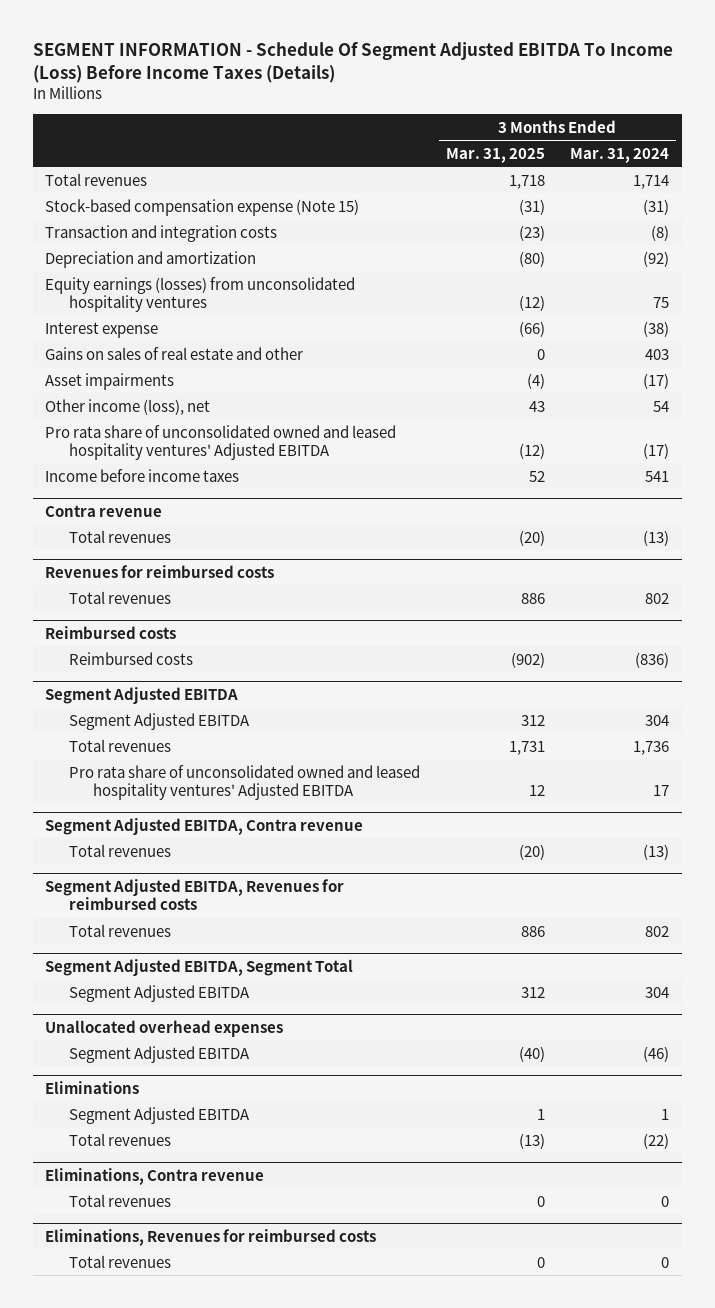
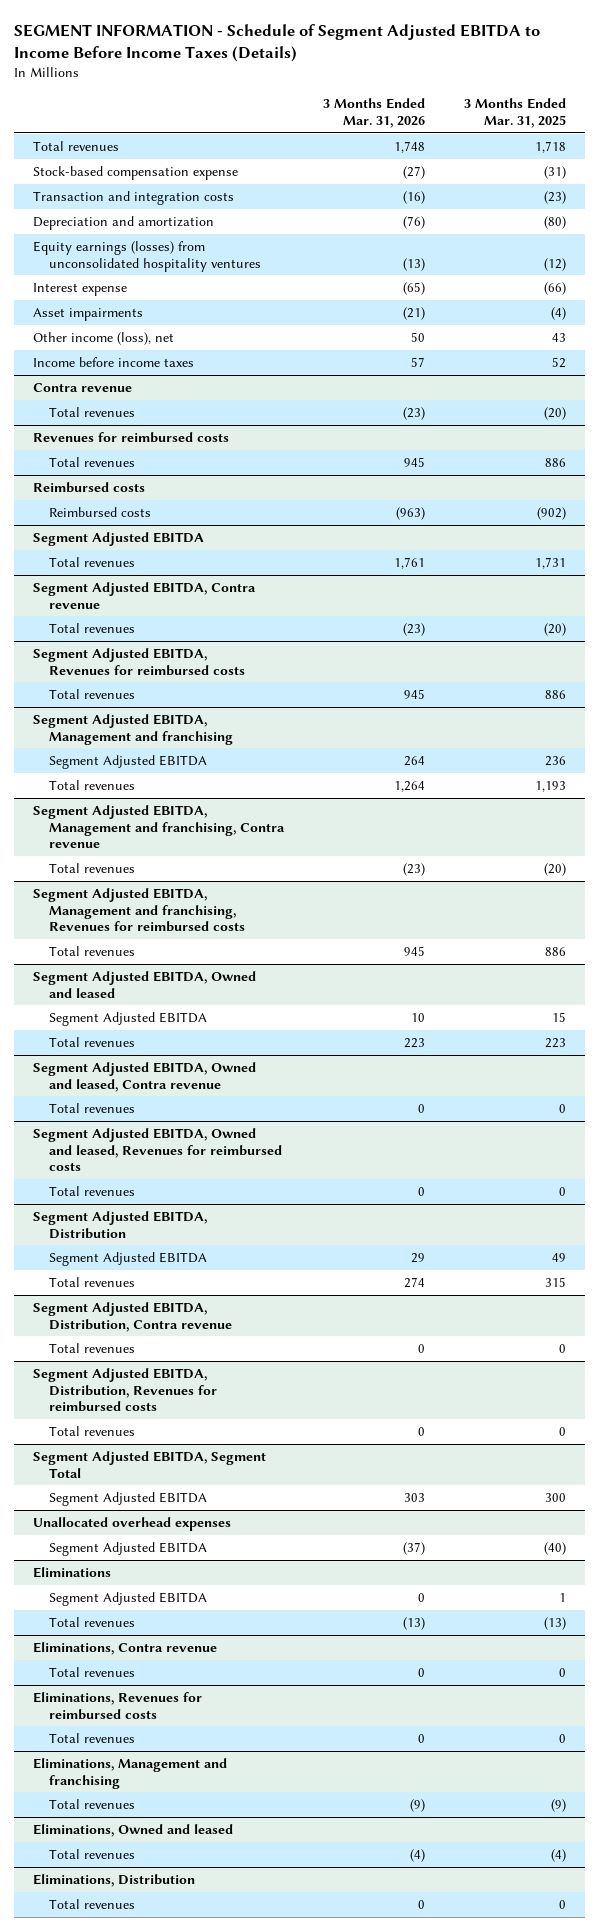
[32,41,673,84] SEGMENT INFORMATION - Schedule Of Segment Adjusted EBITDA To Income (Loss) Before Income Taxes (Details) -> [13,23,540,62] SEGMENT INFORMATION - Schedule of Segment Adjusted EBITDA to Income Before Income Taxes (Details)
[570,147,670,163] Mar. 31, 2024 -> none
none -> [322,98,425,128] 3 Months Ended Mar. 31, 2026
[45,198,360,216] Stock-based compensation expense (Note 15) -> [33,165,239,180] Stock-based compensation expense
[45,346,304,360] Gains on sales of real estate and other -> none
[45,424,397,460] Pro rata share of unconsolidated owned and leased hospitality ventures' Adjusted EBITDA -> none
[68,712,250,730] Segment Adjusted EBITDA -> none
[68,764,420,800] Pro rata share of unconsolidated owned and leased hospitality ventures' Adjusted EBITDA -> none
none -> [33,713,233,745] Segment Adjusted EBITDA, Management and franchising
none -> [48,754,207,769] Segment Adjusted EBITDA
none -> [48,779,135,790] Total revenues
none -> [33,804,285,849] Segment Adjusted EBITDA, Management and franchising, Contra revenue
none -> [48,862,135,873] Total revenues
none -> [33,887,245,933] Segment Adjusted EBITDA, Management and franchising, Revenues for reimbursed costs
none -> [48,945,135,956] Total revenues
none -> [33,970,257,998] Segment Adjusted EBITDA, Owned and leased
none -> [48,1011,207,1026] Segment Adjusted EBITDA
none -> [48,1036,135,1047] Total revenues
none -> [33,1061,257,1092] Segment Adjusted EBITDA, Owned and leased, Contra revenue
none -> [48,1102,135,1113] Total revenues
none -> [33,1127,282,1172] Segment Adjusted EBITDA, Owned and leased, Revenues for reimbursed costs
none -> [48,1185,135,1196] Total revenues
none -> [33,1210,208,1239] Segment Adjusted EBITDA, Distribution
none -> [48,1251,207,1266] Segment Adjusted EBITDA
none -> [48,1276,135,1287] Total revenues
none -> [33,1301,232,1332] Segment Adjusted EBITDA, Distribution, Contra revenue
none -> [48,1342,135,1353] Total revenues
none -> [33,1367,217,1413] Segment Adjusted EBITDA, Distribution, Revenues for reimbursed costs
none -> [48,1425,135,1436] Total revenues
[520,986,545,998] 312 -> [544,1492,566,1502] 300
none -> [33,1757,228,1789] Eliminations, Management and franchising
none -> [48,1798,135,1809] Total revenues
none -> [33,1823,234,1837] Eliminations, Owned and leased
none -> [48,1848,135,1859] Total revenues
none -> [33,1873,196,1887] Eliminations, Distribution
none -> [48,1898,135,1909] Total revenues

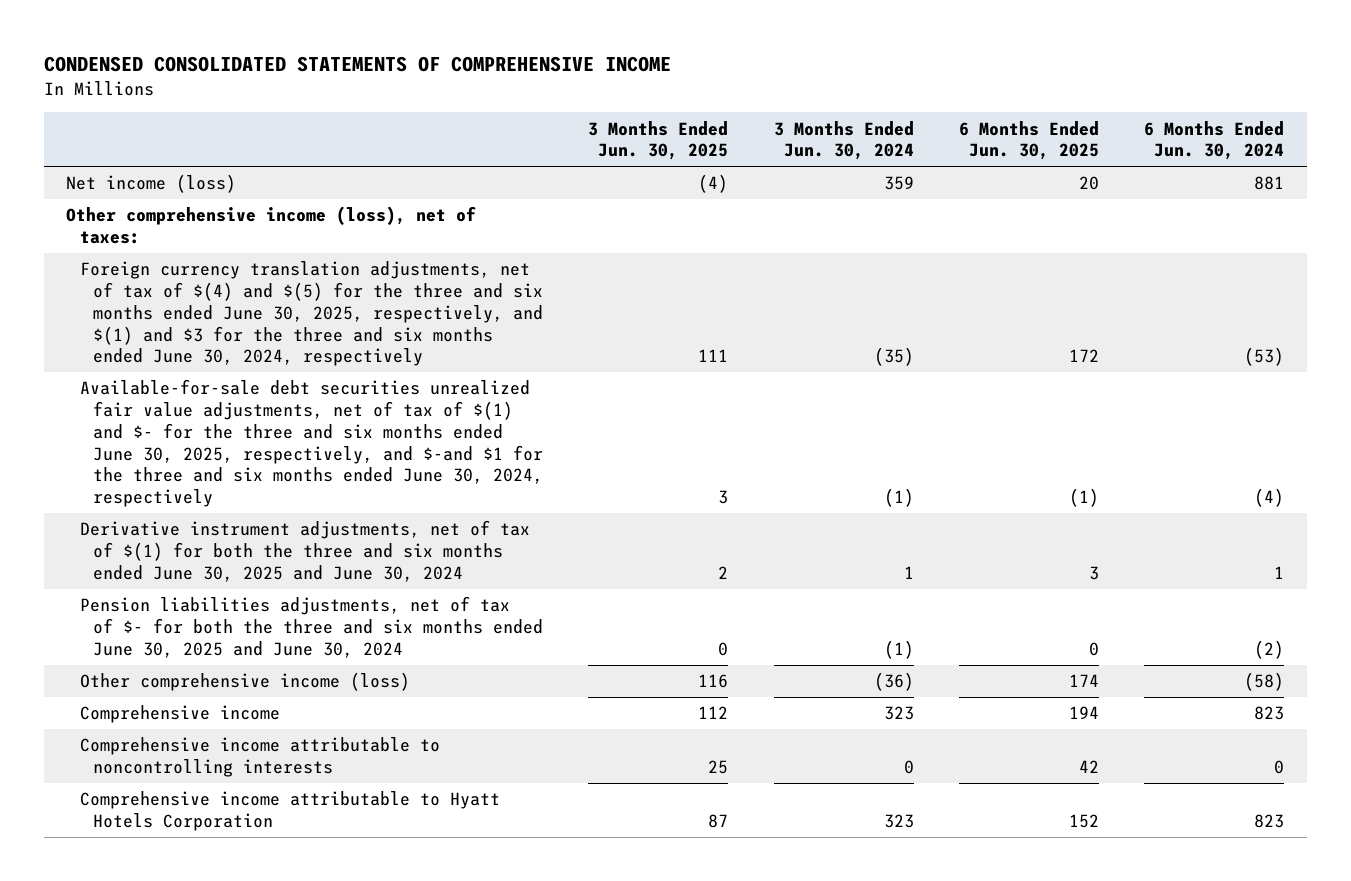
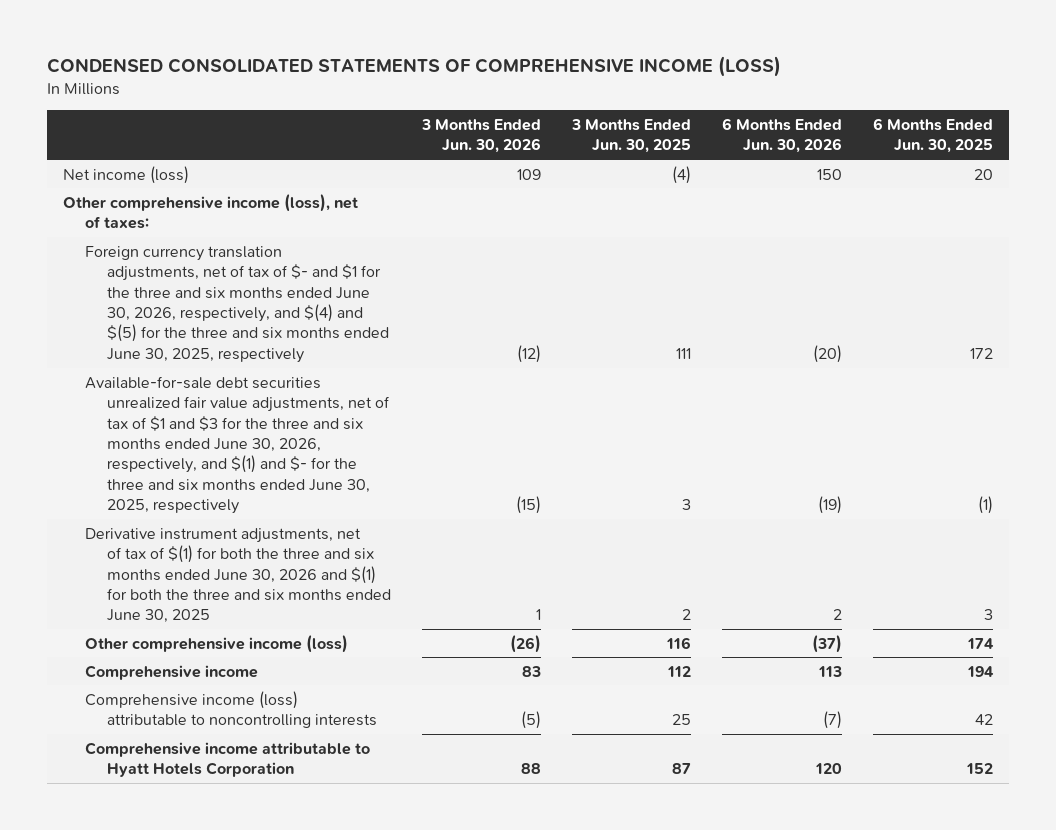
[43,56,671,73] CONDENSED CONSOLIDATED STATEMENTS OF COMPREHENSIVE INCOME -> [47,56,782,78] CONDENSED CONSOLIDATED STATEMENTS OF COMPREHENSIVE INCOME (LOSS)
[773,120,914,161] 3 Months Ended Jun. 30, 2024 -> none
[1144,120,1285,161] 6 Months Ended Jun. 30, 2024 -> none
none -> [421,118,542,154] 3 Months Ended Jun. 30, 2026
none -> [722,117,843,154] 6 Months Ended Jun. 30, 2026
[79,596,544,658] Pension liabilities adjustments, net of tax of $- for both the three and six months ended June 30, 2025 and June 30, 2024 -> none
[79,261,544,367] Foreign currency translation adjustments, net of tax of $(4) and $(5) for the three and six months ended June 30, 2025, respectively, and $(1) and $3 for the three and six months ended June 30, 2024, respectively -> [85,245,390,363] Foreign currency translation adjustments, net of tax of $- and $1 for the three and six months ended June 30, 2026, respectively, and $(4) and $(5) for the three and six months ended June 30, 2025, respectively
[79,379,544,508] Available-for-sale debt securities unrealized fair value adjustments, net of tax of $(1) and $- for the three and six months ended June 30, 2025, respectively, and $-and $1 for the three and six months ended June 30, 2024, respectively -> [85,375,391,515] Available-for-sale debt securities unrealized fair value adjustments, net of tax of $1 and $3 for the three and six months ended June 30, 2026, respectively, and $(1) and $- for the three and six months ended June 30, 2025, respectively
[79,520,530,582] Derivative instrument adjustments, net of tax of $(1) for both the three and six months ended June 30, 2025 and June 30, 2024 -> [85,527,392,624] Derivative instrument adjustments, net of tax of $(1) for both the three and six months ended June 30, 2026 and $(1) for both the three and six months ended June 30, 2025
[79,737,440,778] Comprehensive income attributable to noncontrolling interests -> [85,690,378,729] Comprehensive income (loss) attributable to noncontrolling interests

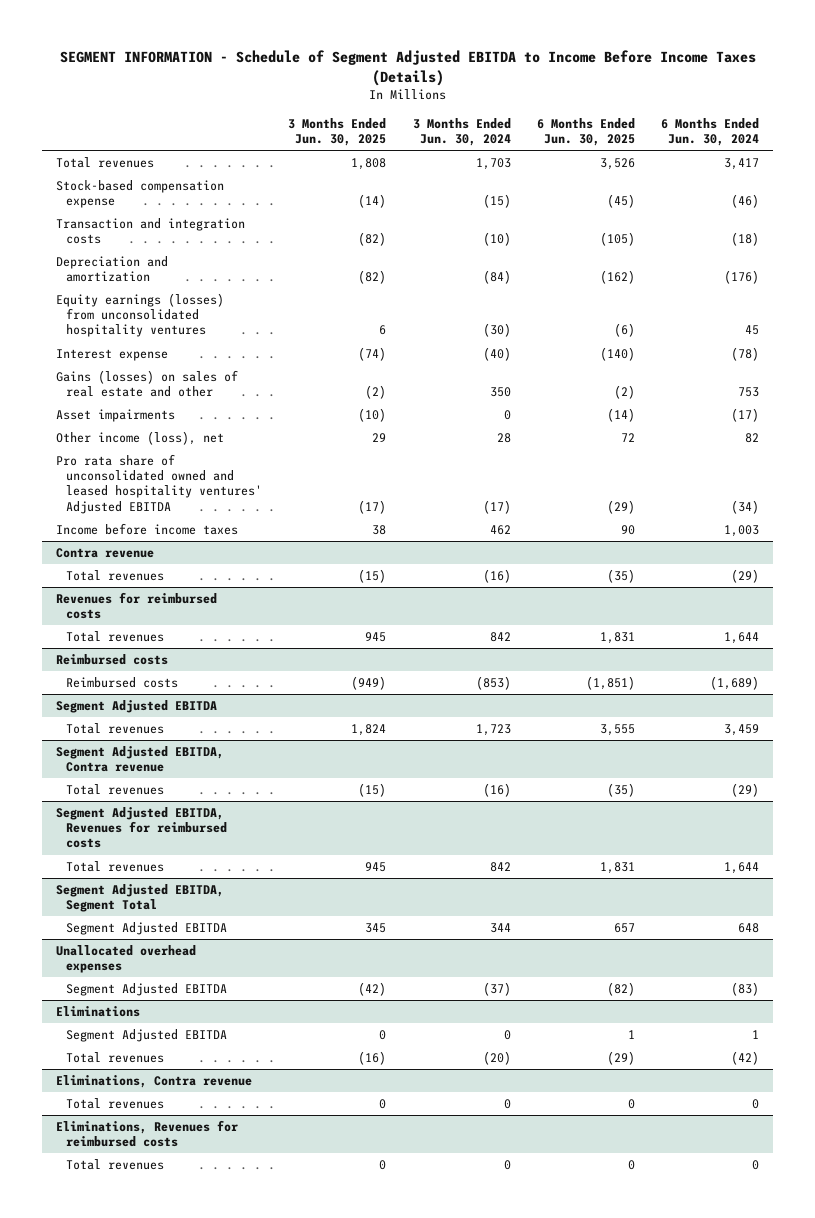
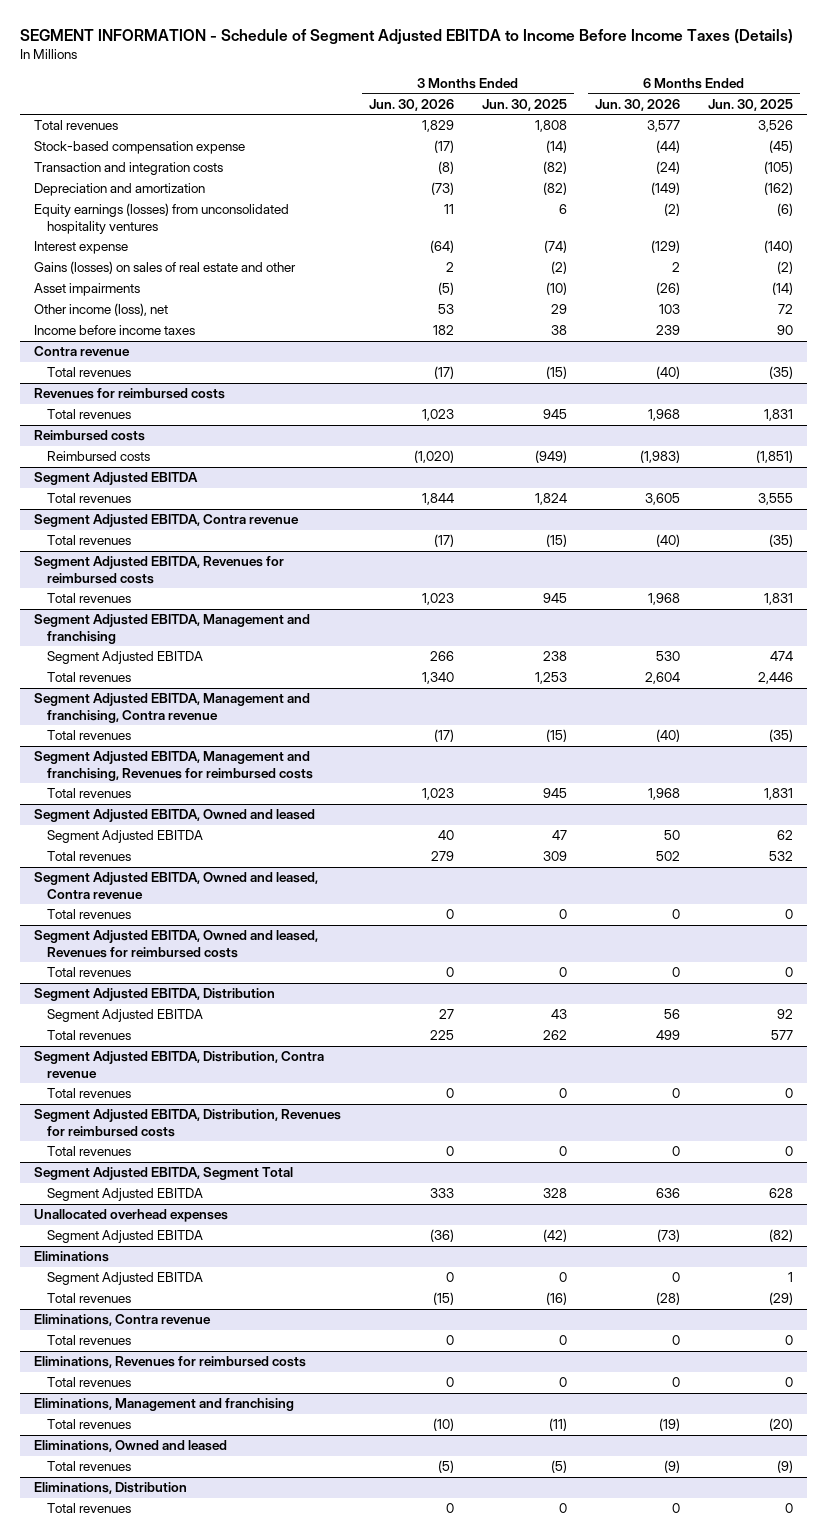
[412,117,511,147] 3 Months Ended Jun. 30, 2024 -> none
[661,117,760,147] 6 Months Ended Jun. 30, 2024 -> none
none -> [368,98,454,111] Jun. 30, 2026
none -> [594,98,680,111] Jun. 30, 2026
[55,453,263,514] Pro rata share of unconsolidated owned and leased hospitality ventures' Adjusted EBITDA -> none
none -> [34,614,311,644] Segment Adjusted EBITDA, Management and franchising
none -> [46,651,203,665] Segment Adjusted EBITDA
none -> [46,672,131,683] Total revenues
none -> [34,693,311,723] Segment Adjusted EBITDA, Management and franchising, Contra revenue
none -> [46,730,131,741] Total revenues
none -> [34,751,313,781] Segment Adjusted EBITDA, Management and franchising, Revenues for reimbursed costs
none -> [46,788,131,799] Total revenues
none -> [34,809,316,823] Segment Adjusted EBITDA, Owned and leased
none -> [46,830,203,844] Segment Adjusted EBITDA
none -> [46,851,131,862] Total revenues
none -> [34,872,319,899] Segment Adjusted EBITDA, Owned and leased, Contra revenue
none -> [46,909,131,920] Total revenues
none -> [34,930,319,958] Segment Adjusted EBITDA, Owned and leased, Revenues for reimbursed costs
none -> [46,967,131,978] Total revenues
none -> [34,988,276,1002] Segment Adjusted EBITDA, Distribution
none -> [46,1009,203,1023] Segment Adjusted EBITDA
none -> [46,1030,131,1041] Total revenues
none -> [34,1051,325,1078] Segment Adjusted EBITDA, Distribution, Contra revenue
none -> [46,1088,131,1099] Total revenues
none -> [34,1109,342,1137] Segment Adjusted EBITDA, Distribution, Revenues for reimbursed costs
none -> [46,1146,131,1157] Total revenues
[365,922,387,933] 345 -> [542,1188,567,1199] 328
[614,922,636,933] 657 -> [768,1188,793,1199] 628
none -> [34,1398,295,1412] Eliminations, Management and franchising
none -> [46,1419,131,1430] Total revenues
none -> [34,1440,228,1453] Eliminations, Owned and leased
none -> [46,1461,131,1472] Total revenues
none -> [34,1482,188,1495] Eliminations, Distribution
none -> [46,1503,131,1514] Total revenues

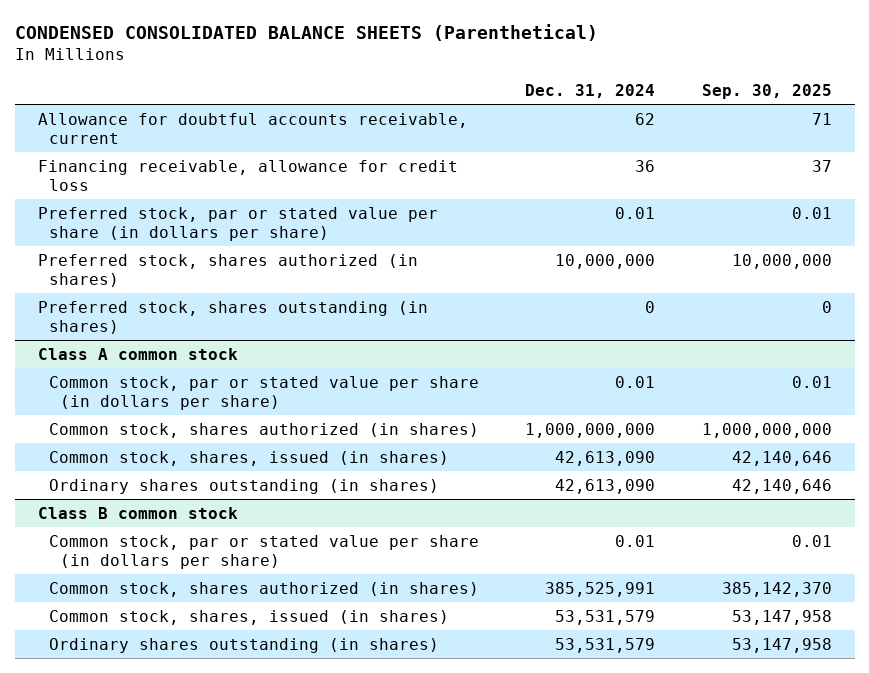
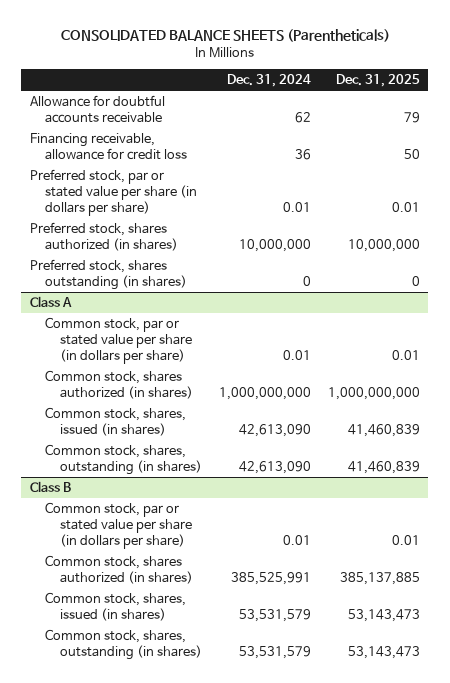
[14,24,598,42] CONDENSED CONSOLIDATED BALANCE SHEETS (Parenthetical) -> [60,29,390,43] CONSOLIDATED BALANCE SHEETS (Parentheticals)
[701,83,832,99] Sep. 30, 2025 -> none
none -> [335,74,420,88] Dec. 31, 2025
[37,112,468,145] Allowance for doubtful accounts receivable, current -> [29,94,165,123] Allowance for doubtful accounts receivable
[37,347,238,360] Class A common stock -> [29,295,72,307] Class A
[48,478,439,494] Ordinary shares outstanding (in shares) -> [44,443,203,475] Common stock, shares, outstanding (in shares)
[37,506,238,519] Class B common stock -> [29,480,71,492] Class B
[48,637,439,653] Ordinary shares outstanding (in shares) -> [44,628,203,660] Common stock, shares, outstanding (in shares)

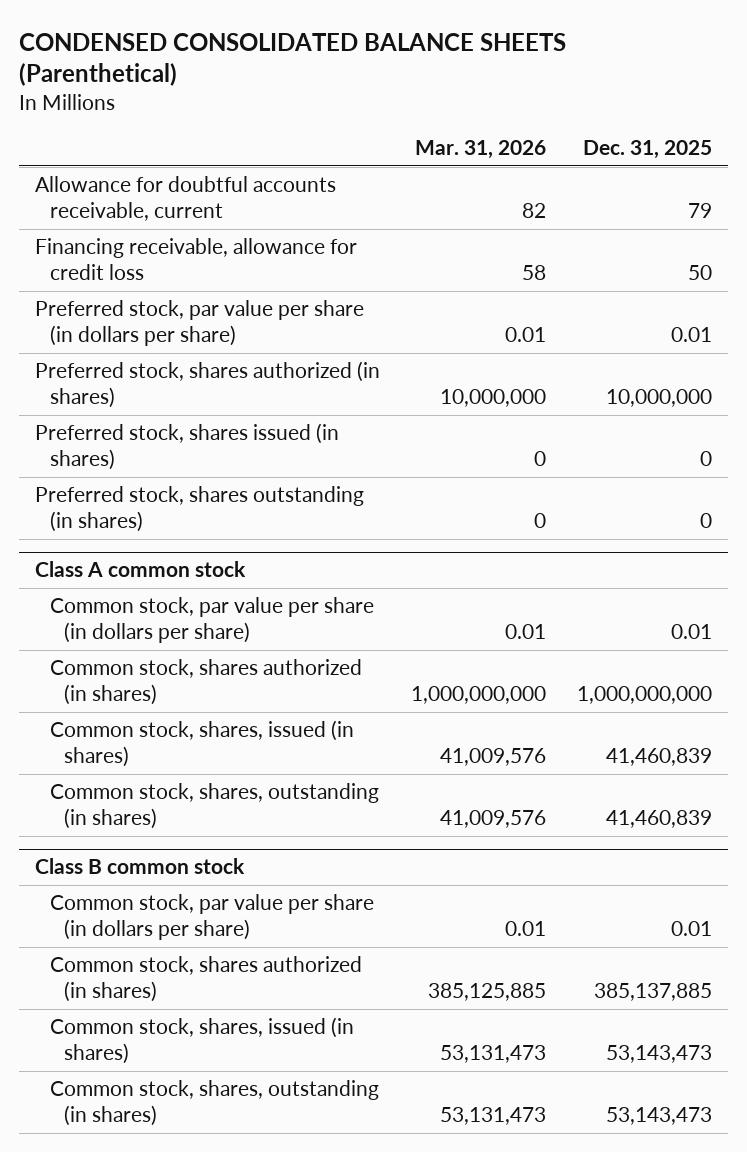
[60,29,390,43] CONSOLIDATED BALANCE SHEETS (Parentheticals) -> [19,32,567,87] CONDENSED CONSOLIDATED BALANCE SHEETS (Parenthetical)
[226,74,311,88] Dec. 31, 2024 -> none
none -> [415,140,547,160] Mar. 31, 2026
[29,94,165,123] Allowance for doubtful accounts receivable -> [34,176,336,222] Allowance for doubtful accounts receivable, current
[29,168,197,216] Preferred stock, par or stated value per share (in dollars per share) -> [34,300,364,347] Preferred stock, par value per share (in dollars per share)
none -> [34,423,339,471] Preferred stock, shares issued (in shares)
[29,295,72,307] Class A -> [34,561,246,578] Class A common stock
[44,316,193,364] Common stock, par or stated value per share (in dollars per share) -> [49,597,374,644] Common stock, par value per share (in dollars per share)
[29,480,71,492] Class B -> [34,858,245,875] Class B common stock
[44,501,193,549] Common stock, par or stated value per share (in dollars per share) -> [49,894,374,941] Common stock, par value per share (in dollars per share)

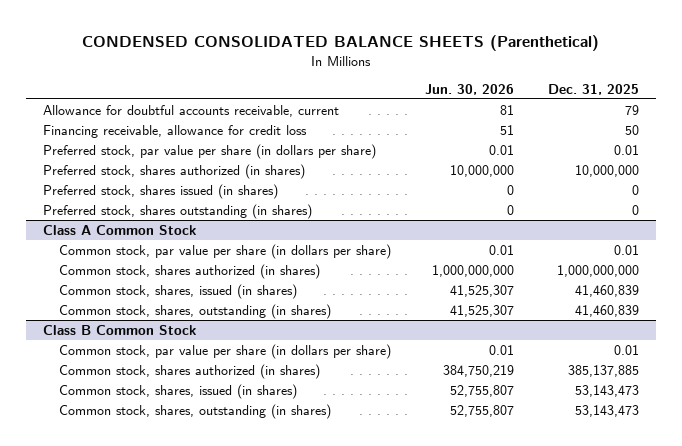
[415,140,547,160] Mar. 31, 2026 -> none
none -> [424,83,514,95] Jun. 30, 2026
[34,561,246,578] Class A common stock -> [42,224,196,235] Class A Common Stock
[34,858,245,875] Class B common stock -> [42,324,196,335] Class B Common Stock

